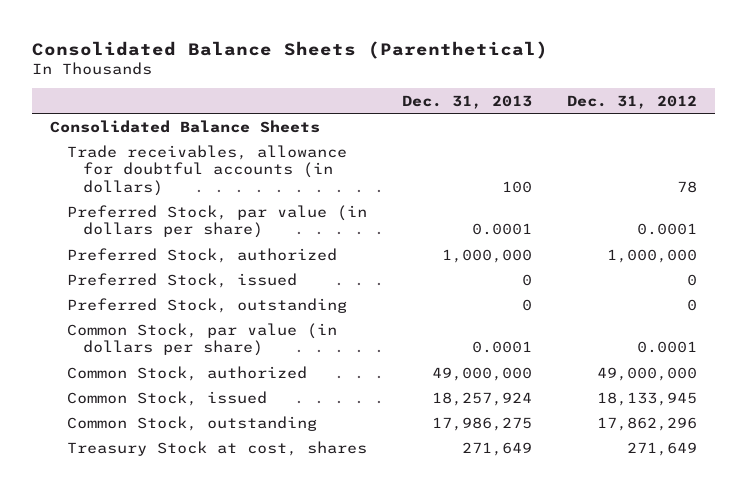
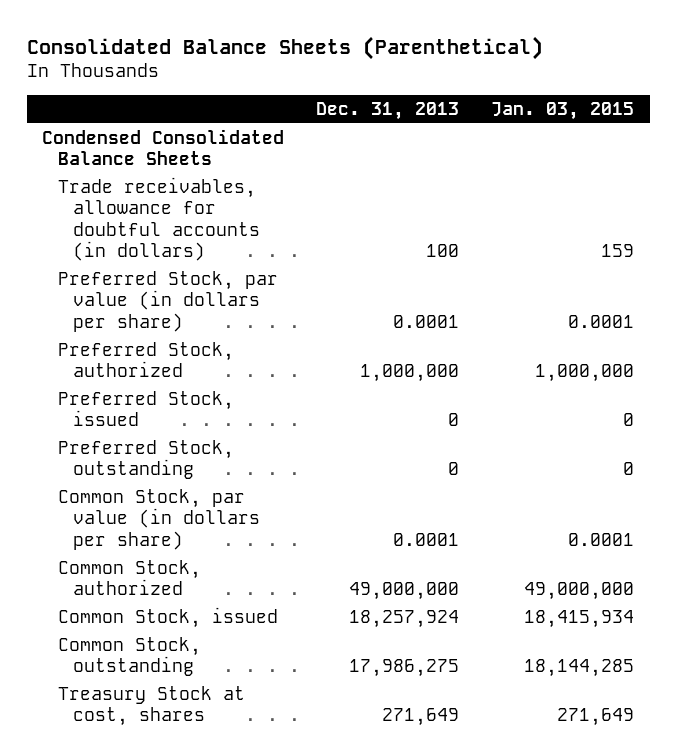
[567,94,698,109] Dec. 31, 2012 -> none
none -> [490,101,634,120] Jan. 03, 2015
[50,119,321,133] Consolidated Balance Sheets -> [42,129,285,166] Condensed Consolidated Balance Sheets

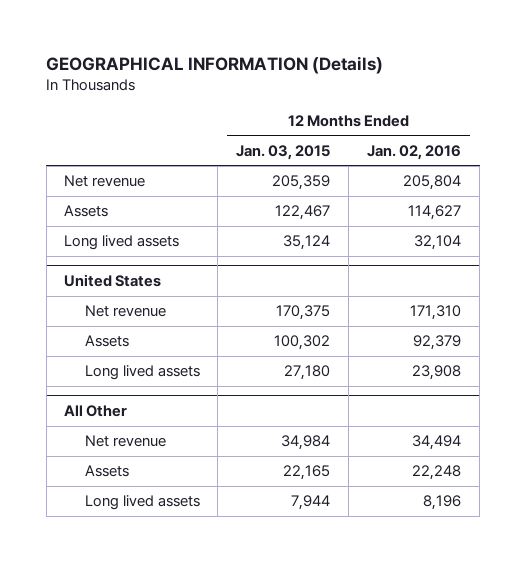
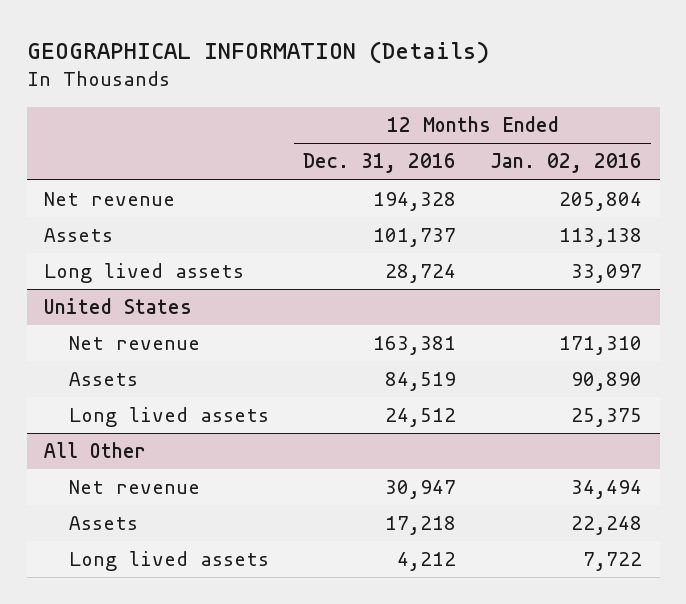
[236,144,331,160] Jan. 03, 2015 -> none
none -> [302,153,456,174] Dec. 31, 2016
[408,205,462,221] 114,627 -> [559,228,643,248] 113,138
[414,235,462,251] 32,104 -> [571,264,643,284] 33,097
[413,335,462,351] 92,379 -> [571,372,643,392] 90,890
[412,365,462,381] 23,908 -> [571,408,643,428] 25,375
[423,495,462,511] 8,196 -> [583,552,643,572] 7,722

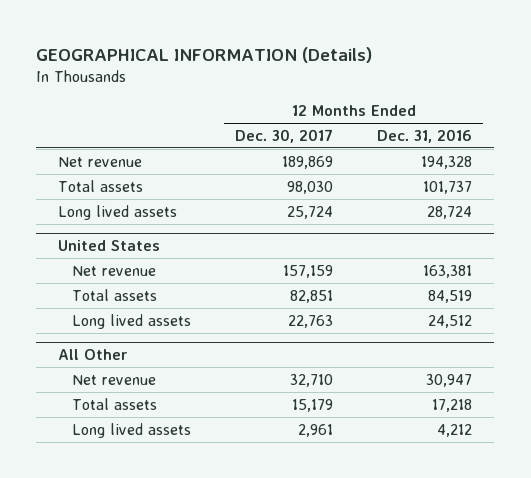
[490,153,643,174] Jan. 02, 2016 -> none
none -> [235,128,334,143] Dec. 30, 2017
[44,228,114,243] Assets -> [58,179,144,192] Total assets
[68,372,138,387] Assets -> [72,288,158,301] Total assets
[68,516,138,531] Assets -> [72,397,158,410] Total assets

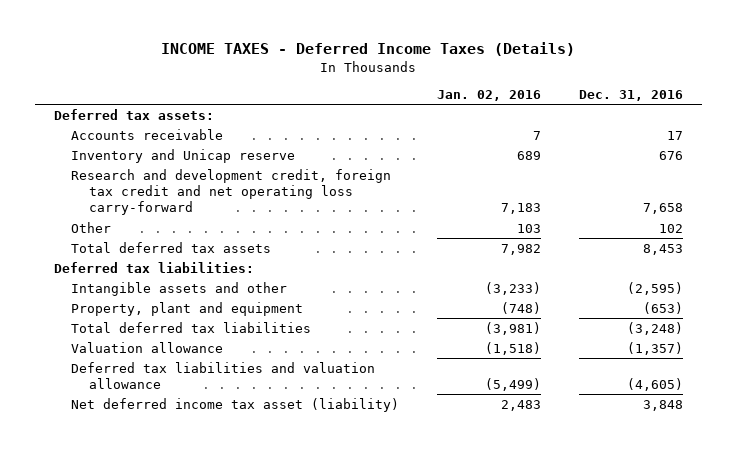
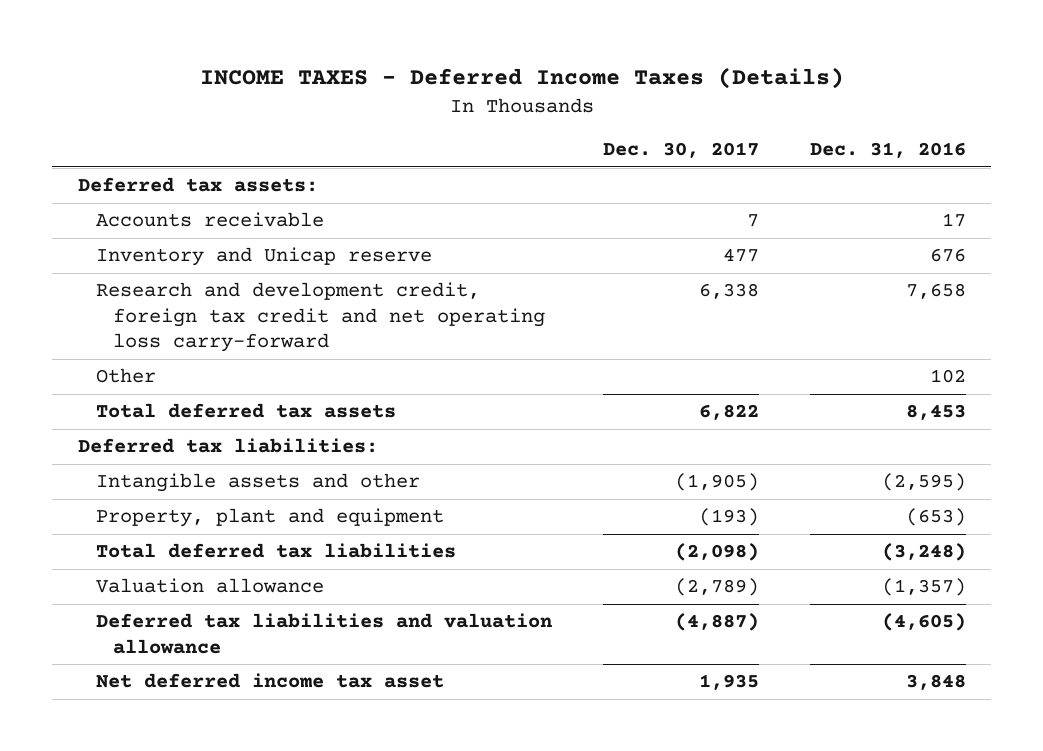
[436,89,541,101] Jan. 02, 2016 -> none
none -> [602,142,759,159] Dec. 30, 2017
[71,397,400,412] Net deferred income tax asset (liability) -> [95,673,444,689] Net deferred income tax asset

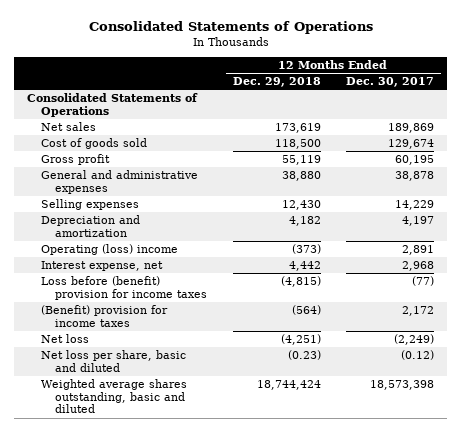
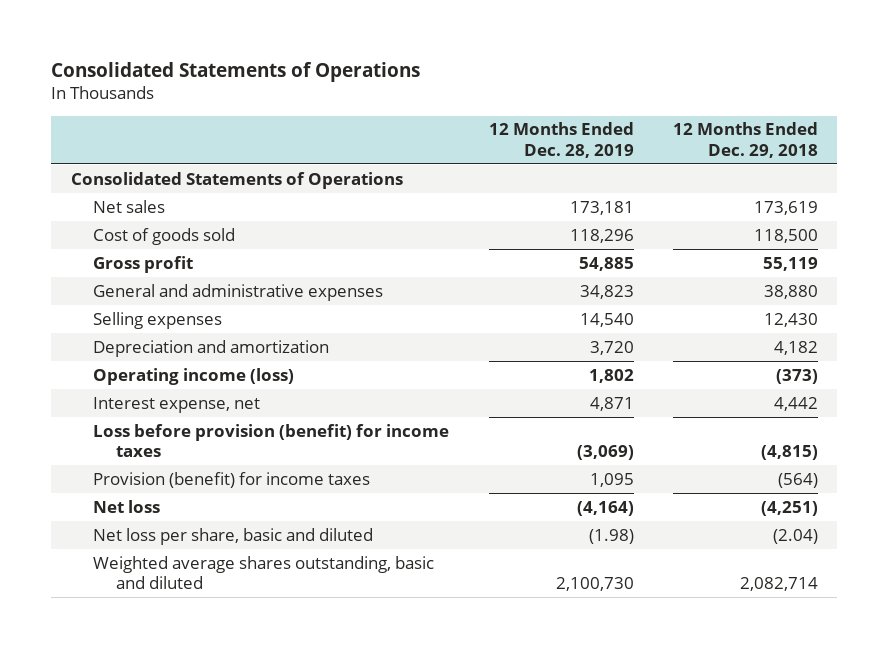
[346,77,435,88] Dec. 30, 2017 -> none
none -> [488,122,634,158] 12 Months Ended Dec. 28, 2019
[41,244,179,256] Operating (loss) income -> [93,367,295,385] Operating income (loss)
[41,276,208,300] Loss before (benefit) provision for income taxes -> [93,423,450,457] Loss before provision (benefit) for income taxes
[41,305,169,327] (Benefit) provision for income taxes -> [93,471,371,488] Provision (benefit) for income taxes
[287,350,321,361] (0.23) -> [772,528,818,544] (2.04)
[256,380,321,391] 18,744,424 -> [739,576,818,591] 2,082,714

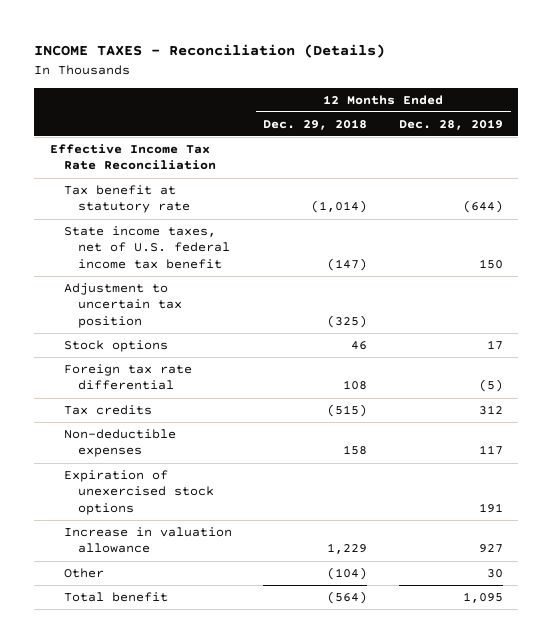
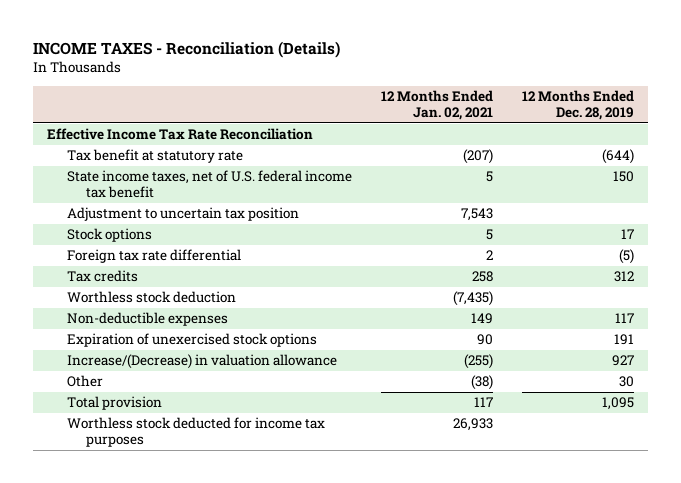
[263,118,368,130] Dec. 29, 2018 -> none
none -> [380,90,493,121] 12 Months Ended Jan. 02, 2021
none -> [66,291,236,304] Worthless stock deduction
[64,527,233,554] Increase in valuation allowance -> [66,354,337,370] Increase/(Decrease) in valuation allowance
[64,592,169,603] Total benefit -> [66,396,162,411] Total provision
none -> [66,417,325,448] Worthless stock deducted for income tax purposes

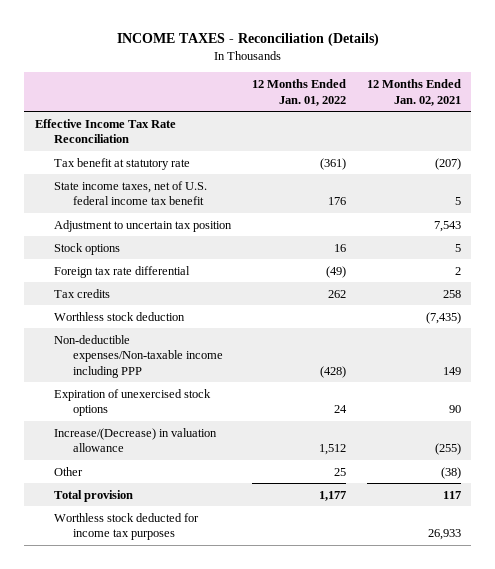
[521,90,634,121] 12 Months Ended Dec. 28, 2019 -> none
none -> [251,79,346,106] 12 Months Ended Jan. 01, 2022
[66,312,228,327] Non-deductible expenses -> [53,334,224,378] Non-deductible expenses/Non-taxable income including PPP

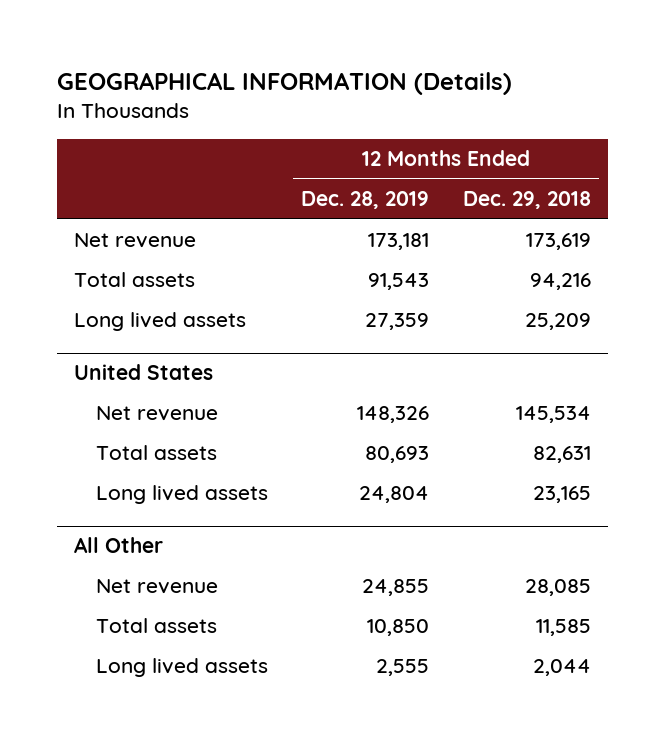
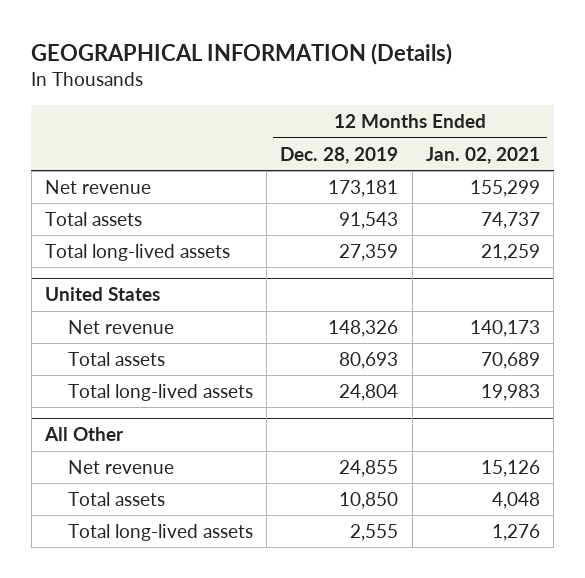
[462,191,591,210] Dec. 29, 2018 -> none
none -> [425,146,540,164] Jan. 02, 2021
[73,312,246,332] Long lived assets -> [44,244,230,262] Total long-lived assets
[95,485,268,505] Long lived assets -> [67,384,253,402] Total long-lived assets
[95,658,268,678] Long lived assets -> [67,524,253,542] Total long-lived assets

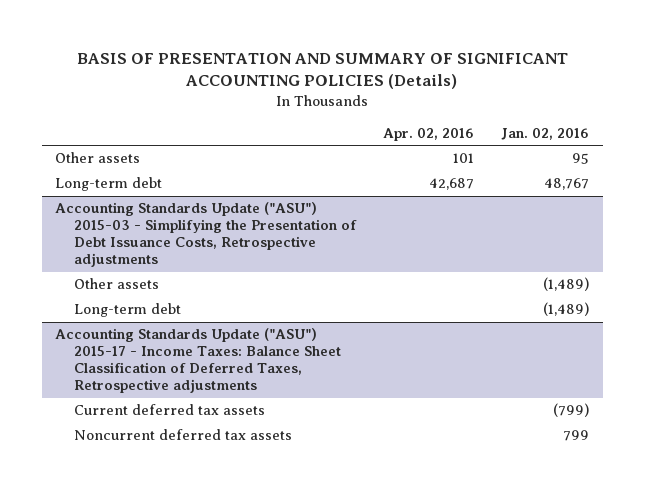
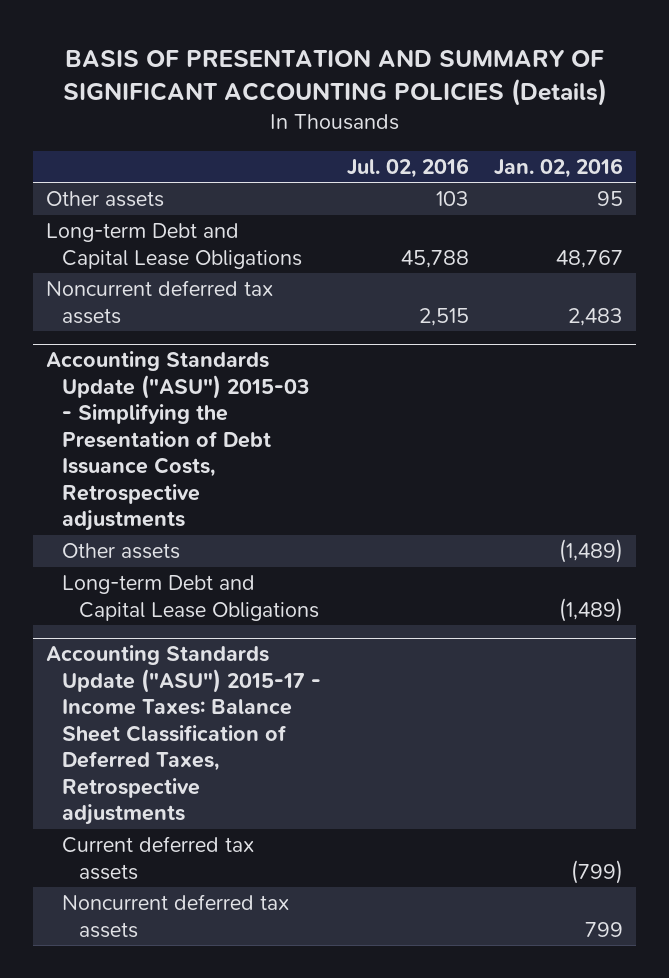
[383,127,475,141] Apr. 02, 2016 -> none
none -> [346,157,469,178] Jul. 02, 2016
[55,177,163,192] Long-term debt -> [45,223,303,269] Long-term Debt and Capital Lease Obligations
none -> [45,280,273,324] Noncurrent deferred tax assets
[73,303,181,318] Long-term debt -> [62,575,320,621] Long-term Debt and Capital Lease Obligations

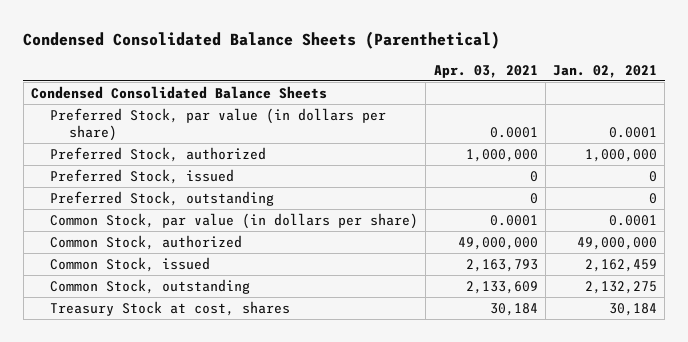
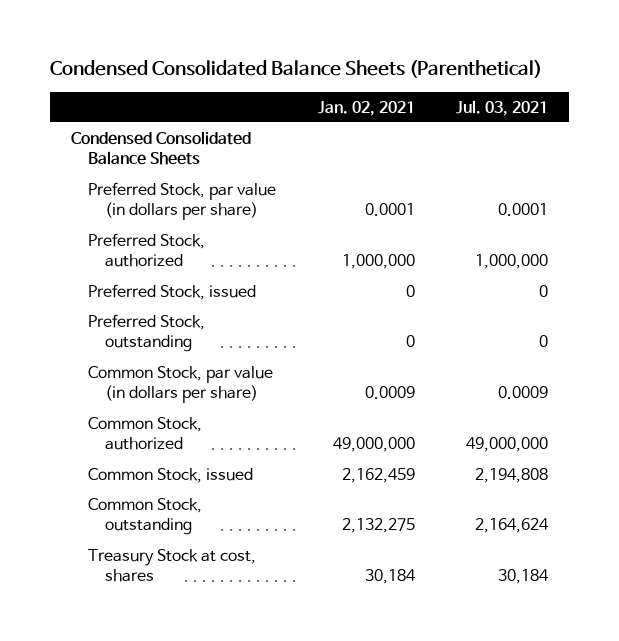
[433,65,538,79] Apr. 03, 2021 -> none
none -> [456,99,549,116] Jul. 03, 2021
[609,214,658,226] 0.0001 -> [364,386,415,400] 0.0009

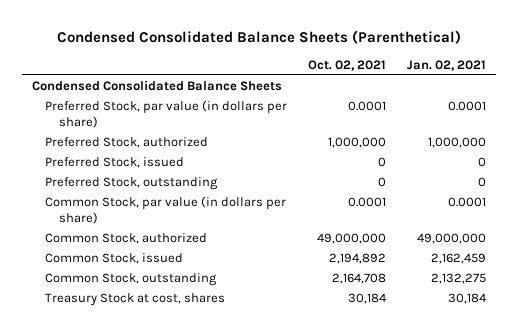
[456,99,549,116] Jul. 03, 2021 -> none
none -> [308,60,387,72] Oct. 02, 2021
[364,386,415,400] 0.0009 -> [447,196,486,207] 0.0001

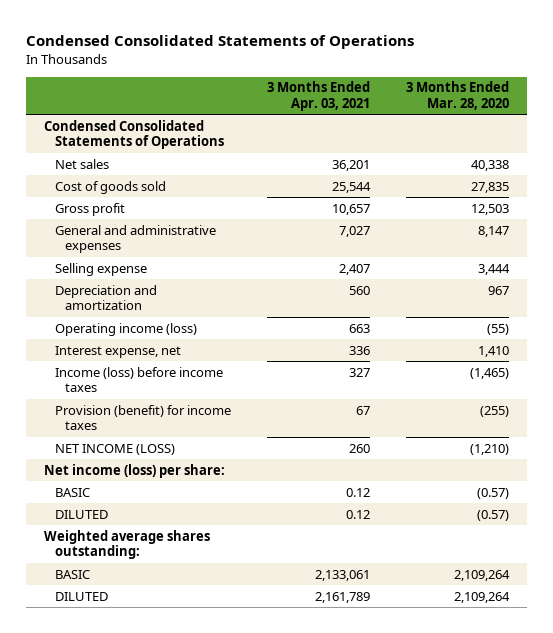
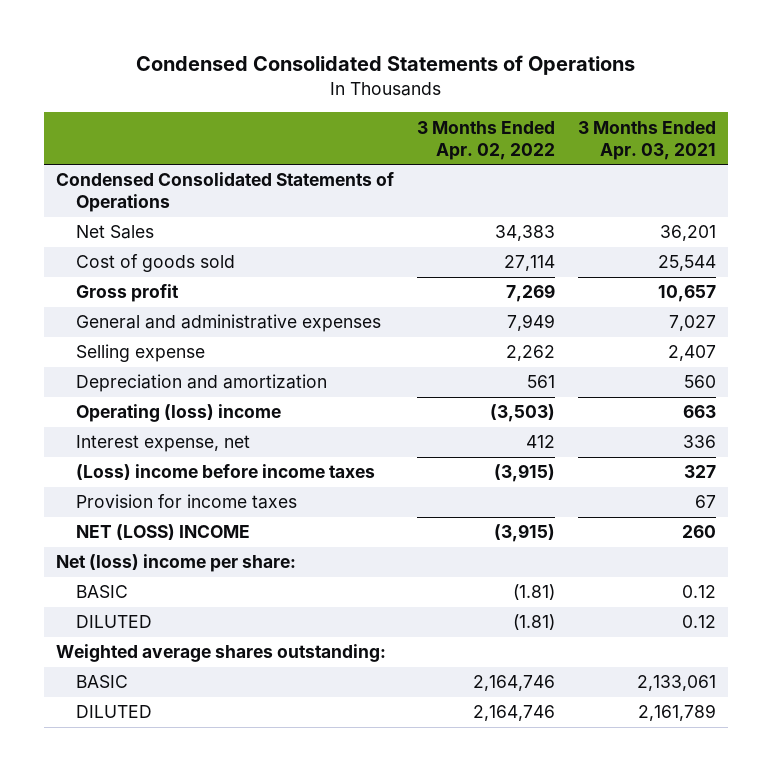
[405,81,509,111] 3 Months Ended Mar. 28, 2020 -> none
none -> [417,120,556,160] 3 Months Ended Apr. 02, 2022
[54,158,109,169] Net sales -> [76,225,155,240] Net Sales
[54,322,197,336] Operating income (loss) -> [76,404,282,423] Operating (loss) income
[54,366,223,393] Income (loss) before income taxes -> [76,464,376,481] (Loss) income before income taxes
[54,404,231,431] Provision (benefit) for income taxes -> [76,494,298,510] Provision for income taxes
[54,443,175,455] NET INCOME (LOSS) -> [76,524,251,541] NET (LOSS) INCOME
[44,463,226,478] Net income (loss) per share: -> [55,554,296,573] Net (loss) income per share:

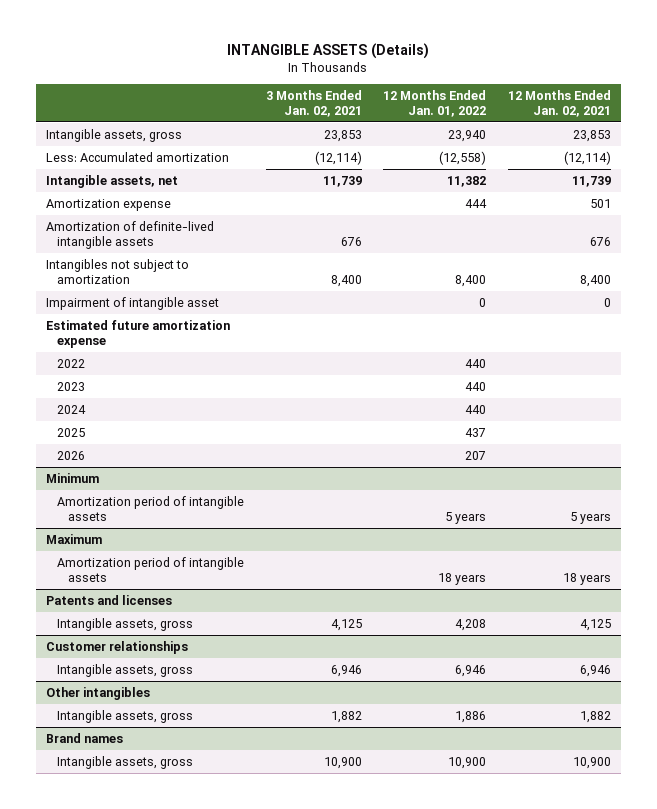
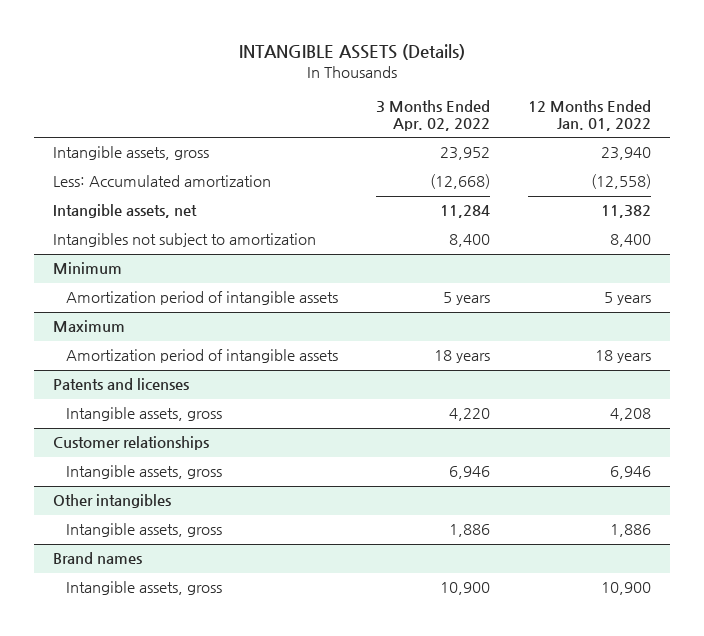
[265,89,362,117] 3 Months Ended Jan. 02, 2021 -> none
[507,89,611,117] 12 Months Ended Jan. 02, 2021 -> none
none -> [376,99,491,132] 3 Months Ended Apr. 02, 2022
[46,198,172,211] Amortization expense -> none
[46,220,215,249] Amortization of definite-lived intangible assets -> none
[46,296,220,310] Impairment of intangible asset -> none
[46,319,231,348] Estimated future amortization expense -> none
[56,358,85,368] 2022 -> none
[56,381,85,391] 2023 -> none
[56,404,86,414] 2024 -> none
[56,427,85,437] 2025 -> none
[56,450,85,460] 2026 -> none

